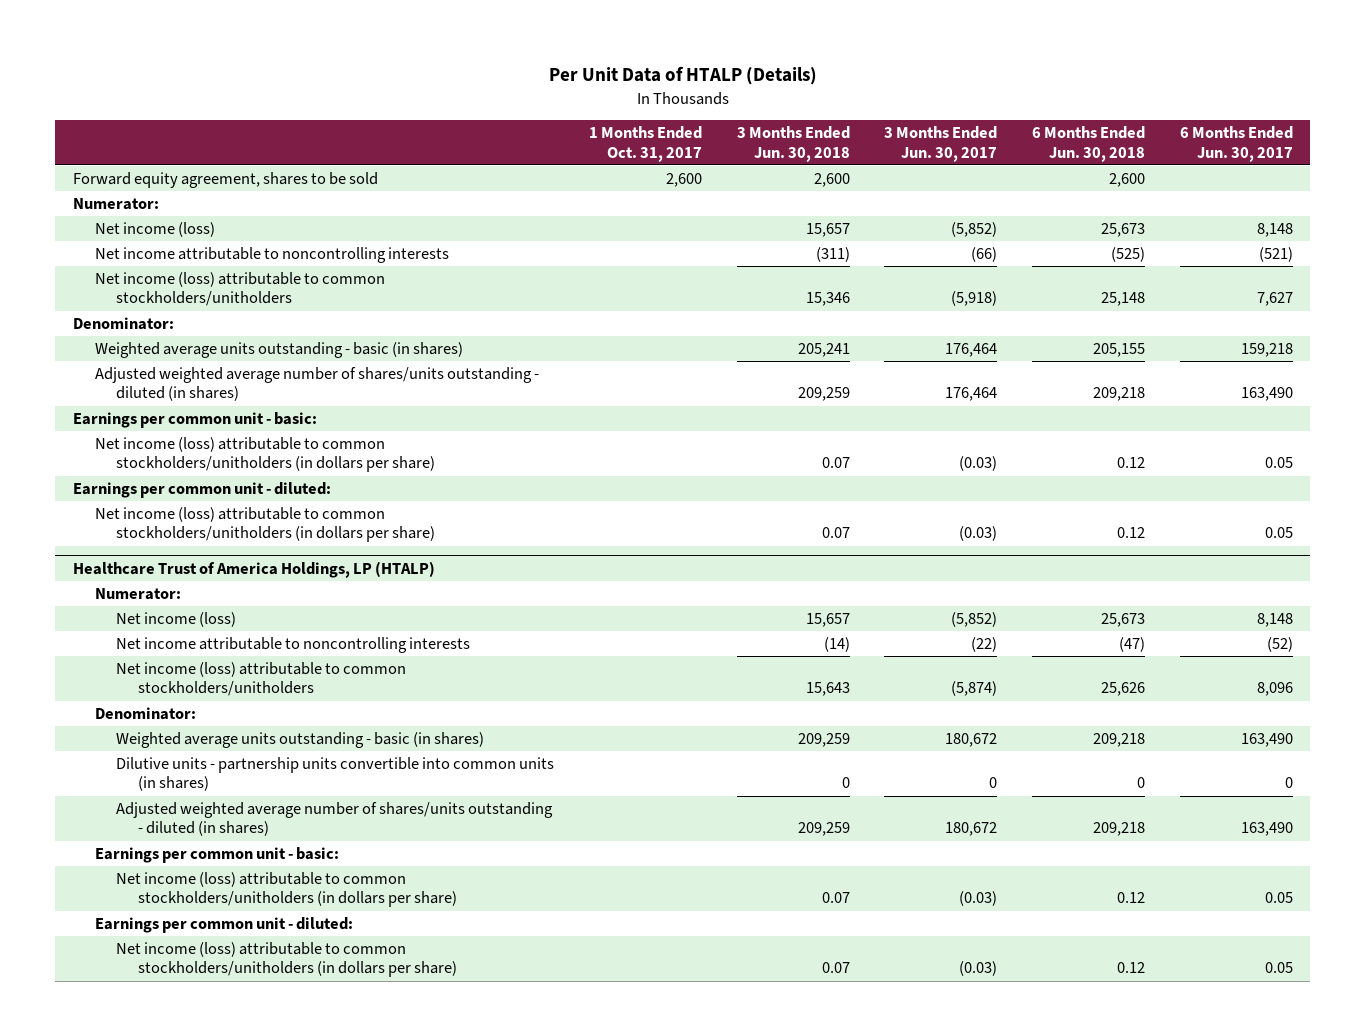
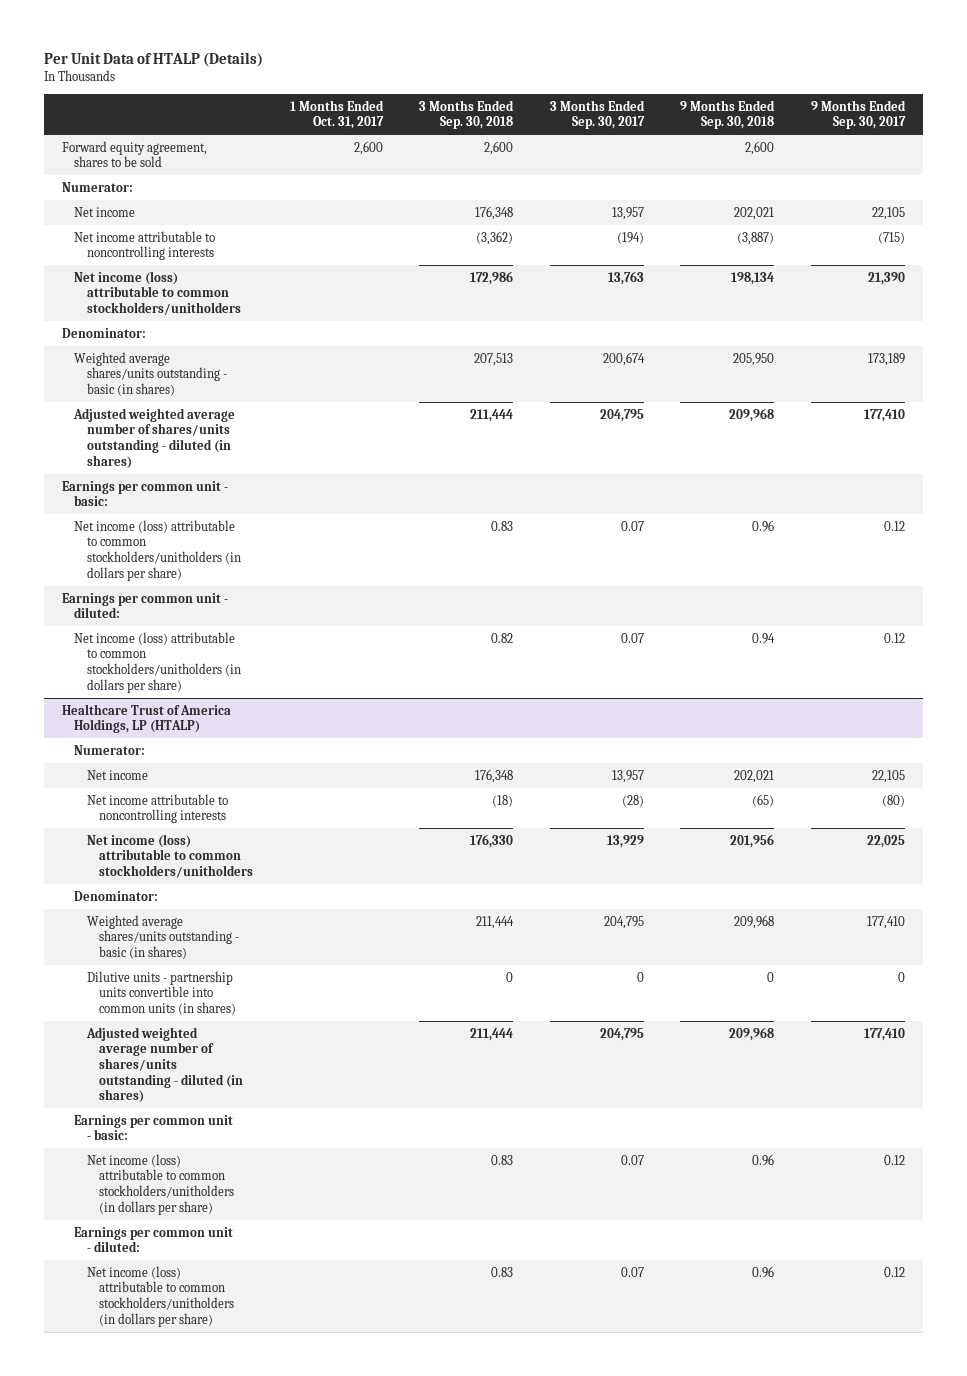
[736,126,850,162] 3 Months Ended Jun. 30, 2018 -> none
[884,126,998,162] 3 Months Ended Jun. 30, 2017 -> none
[1032,126,1146,162] 6 Months Ended Jun. 30, 2018 -> none
[1179,126,1293,162] 6 Months Ended Jun. 30, 2017 -> none
none -> [419,99,515,130] 3 Months Ended Sep. 30, 2018
none -> [549,99,645,130] 3 Months Ended Sep. 30, 2017
none -> [680,99,776,130] 9 Months Ended Sep. 30, 2018
none -> [810,99,906,130] 9 Months Ended Sep. 30, 2017
[94,222,215,238] Net income (loss) -> [74,206,136,217] Net income
[94,342,463,359] Weighted average units outstanding - basic (in shares) -> [74,351,227,396] Weighted average shares/units outstanding - basic (in shares)
[116,612,237,628] Net income (loss) -> [86,769,148,780] Net income
[116,732,485,749] Weighted average units outstanding - basic (in shares) -> [86,914,240,959] Weighted average shares/units outstanding - basic (in shares)

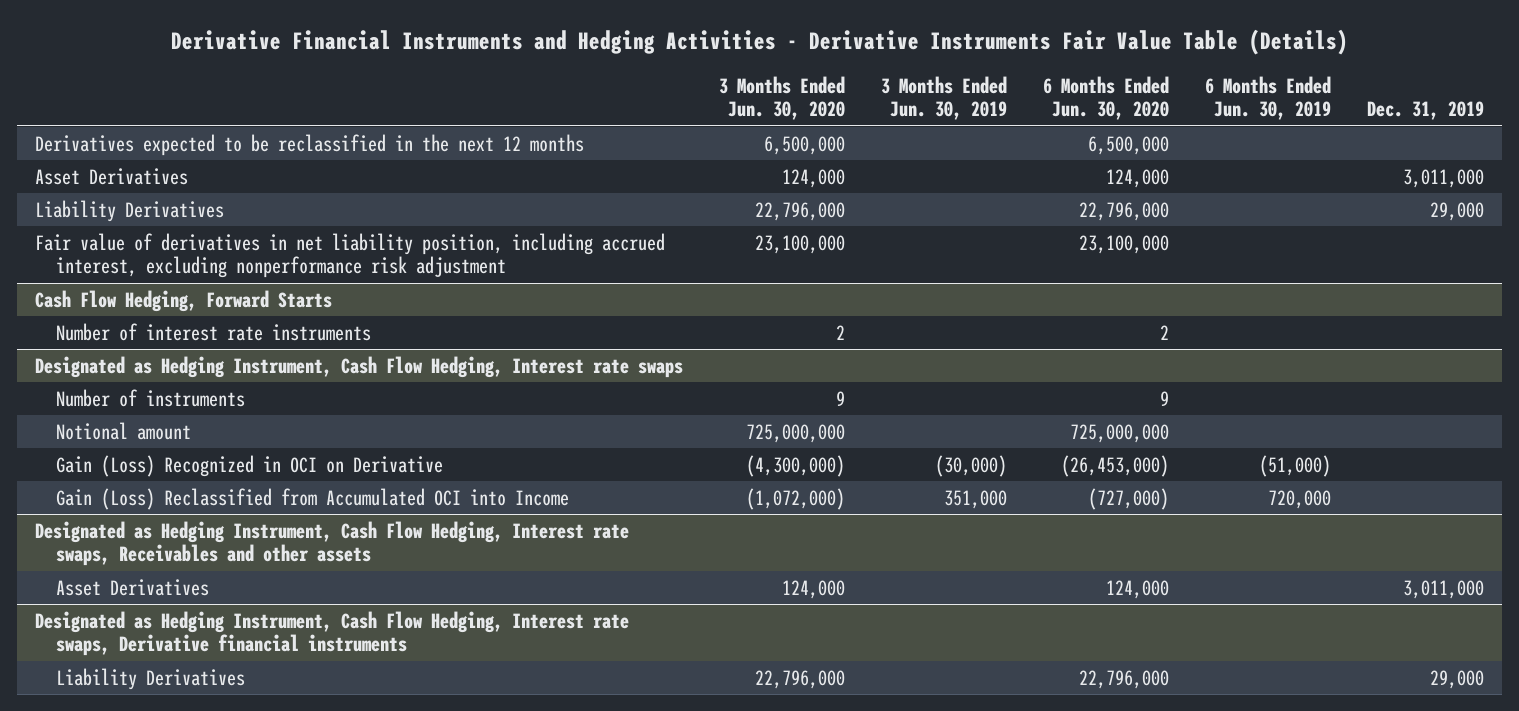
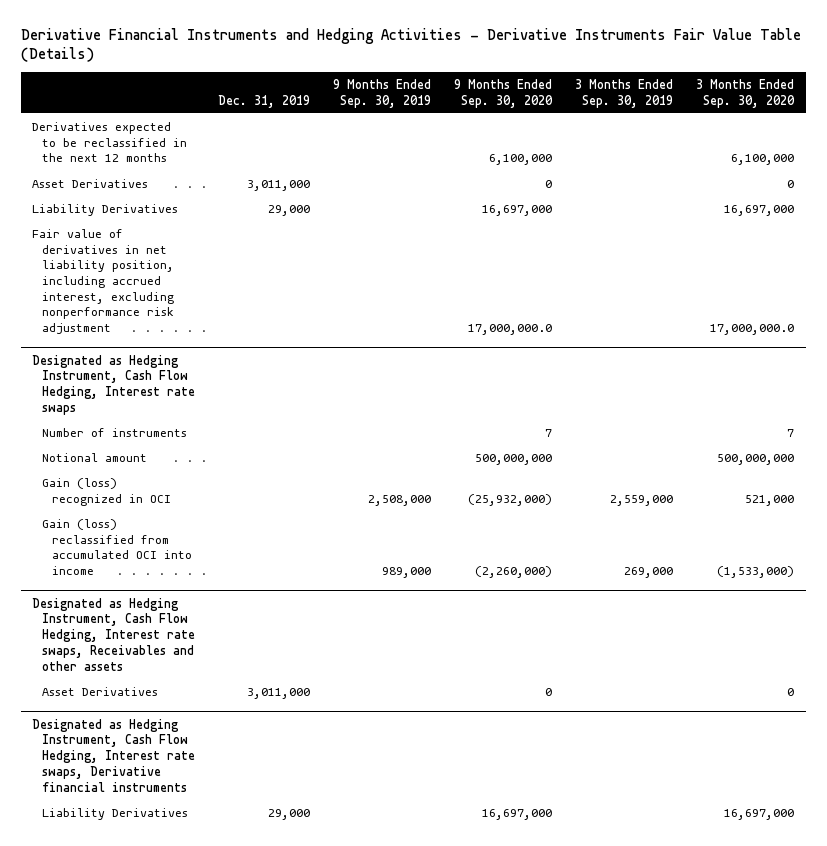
[719,75,846,121] 3 Months Ended Jun. 30, 2020 -> none
[881,75,1008,121] 3 Months Ended Jun. 30, 2019 -> none
[1043,75,1170,121] 6 Months Ended Jun. 30, 2020 -> none
[1205,75,1332,121] 6 Months Ended Jun. 30, 2019 -> none
none -> [333,78,432,108] 9 Months Ended Sep. 30, 2019
none -> [454,78,554,108] 9 Months Ended Sep. 30, 2020
none -> [575,78,674,108] 3 Months Ended Sep. 30, 2019
none -> [696,78,796,108] 3 Months Ended Sep. 30, 2020
[35,289,333,312] Cash Flow Hedging, Forward Starts -> none
[55,322,371,341] Number of interest rate instruments -> none
[55,454,443,477] Gain (Loss) Recognized in OCI on Derivative -> [42,477,171,506] Gain (loss) recognized in OCI
[55,487,569,510] Gain (Loss) Reclassified from Accumulated OCI into Income -> [42,518,192,575] Gain (loss) reclassified from accumulated OCI into income

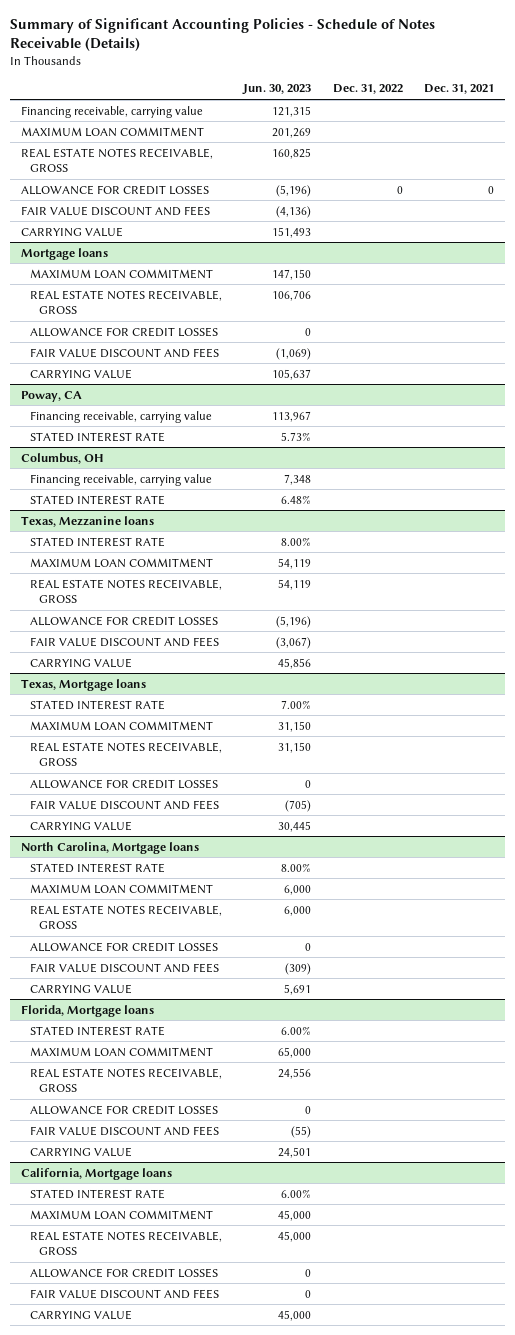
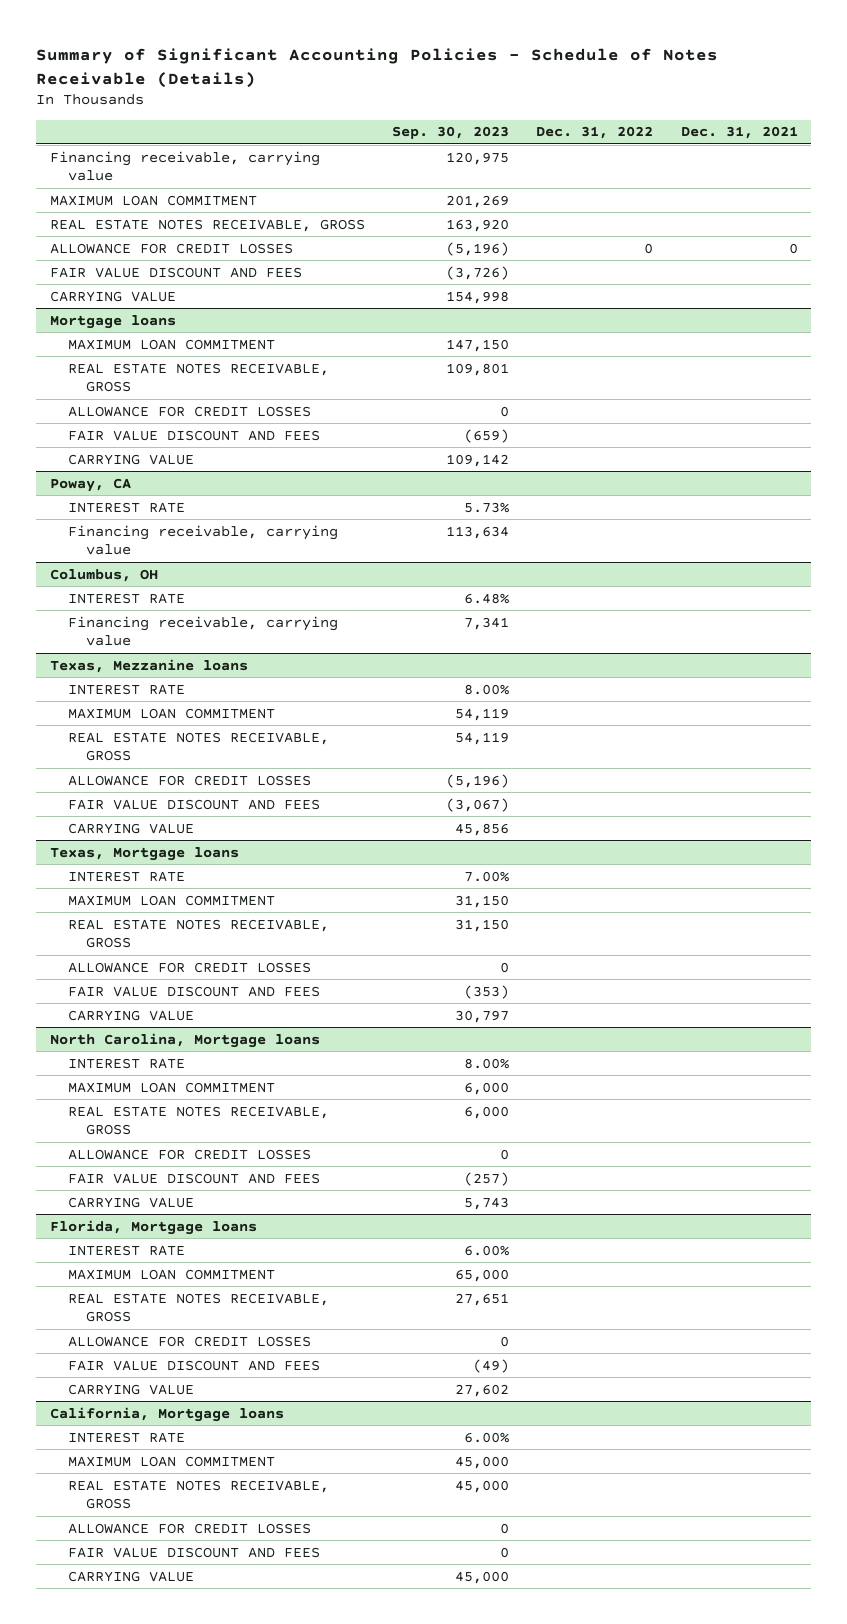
[242,84,312,96] Jun. 30, 2023 -> none
none -> [392,126,510,140] Sep. 30, 2023
none -> [67,501,185,513] INTEREST RATE
[29,431,165,442] STATED INTEREST RATE -> none
none -> [67,592,185,604] INTEREST RATE
[29,494,165,505] STATED INTEREST RATE -> none
[29,536,165,547] STATED INTEREST RATE -> [67,683,185,695] INTEREST RATE
[29,699,165,710] STATED INTEREST RATE -> [67,870,185,882] INTEREST RATE
[29,862,165,873] STATED INTEREST RATE -> [67,1057,185,1069] INTEREST RATE
[29,1025,165,1036] STATED INTEREST RATE -> [67,1244,185,1256] INTEREST RATE
[29,1188,165,1199] STATED INTEREST RATE -> [67,1431,185,1443] INTEREST RATE

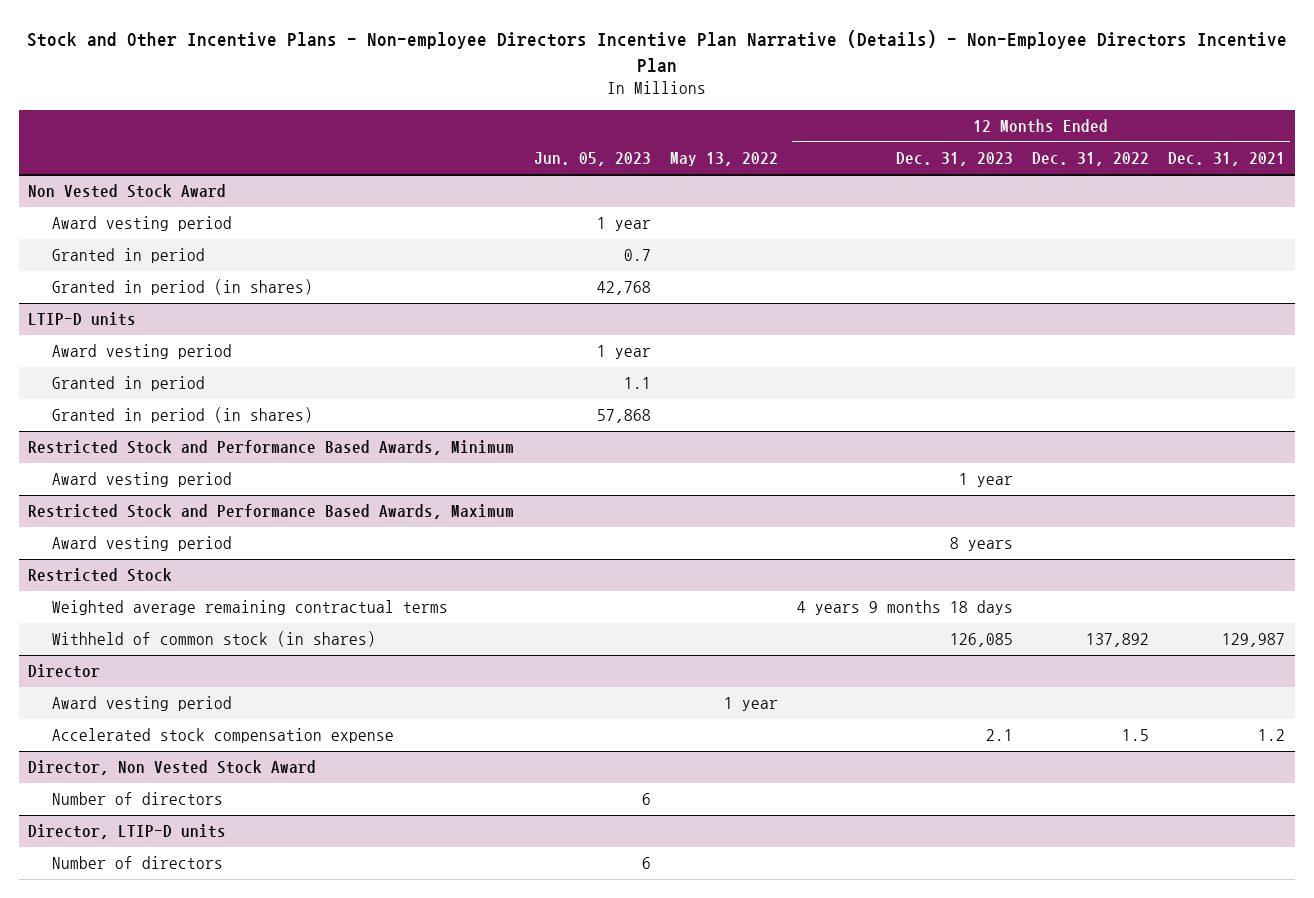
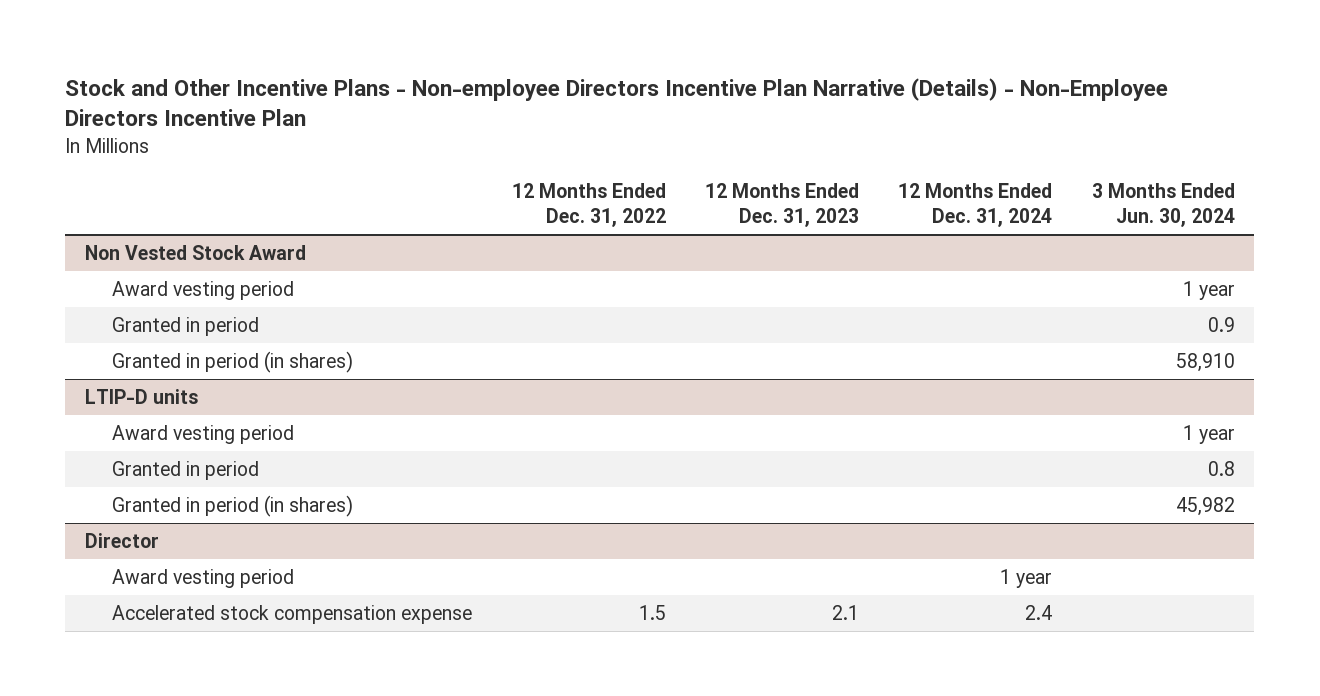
[533,152,651,167] Jun. 05, 2023 -> none
[669,152,778,167] May 13, 2022 -> none
[1168,152,1286,167] Dec. 31, 2021 -> none
none -> [898,182,1053,228] 12 Months Ended Dec. 31, 2024
none -> [1091,182,1235,228] 3 Months Ended Jun. 30, 2024
[28,440,515,456] Restricted Stock and Performance Based Awards, Minimum -> none
[52,472,233,488] Award vesting period -> none
[28,504,515,520] Restricted Stock and Performance Based Awards, Maximum -> none
[52,536,233,552] Award vesting period -> none
[28,568,173,583] Restricted Stock -> none
[52,600,449,616] Weighted average remaining contractual terms -> none
[52,631,377,648] Withheld of common stock (in shares) -> none
[28,760,317,776] Director, Non Vested Stock Award -> none
[52,792,224,806] Number of directors -> none
[28,824,227,840] Director, LTIP-D units -> none
[52,856,224,870] Number of directors -> none

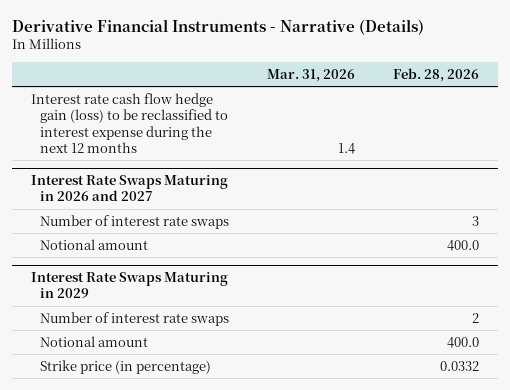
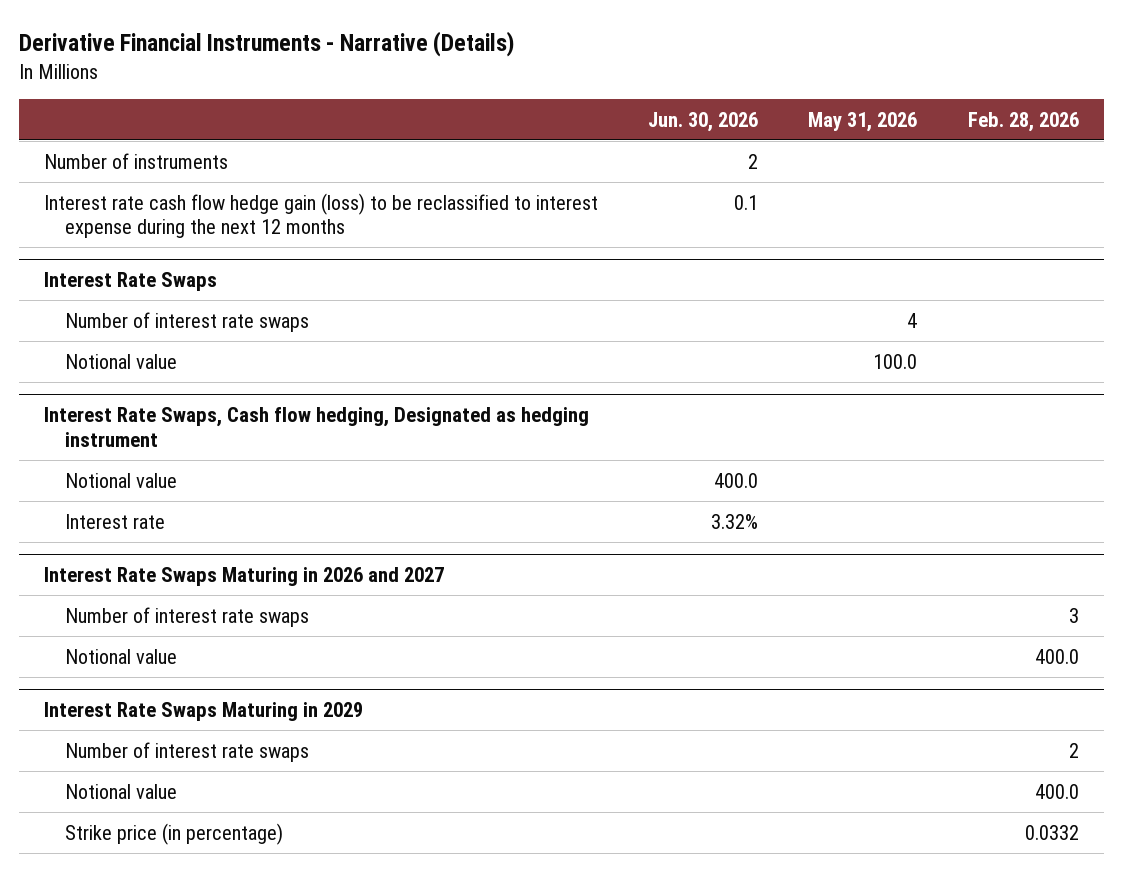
[267,69,356,83] Mar. 31, 2026 -> none
none -> [648,111,759,132] Jun. 30, 2026
none -> [808,111,918,132] May 31, 2026
none -> [44,152,229,169] Number of instruments
none -> [44,271,218,291] Interest Rate Swaps
none -> [65,311,310,332] Number of interest rate swaps
none -> [65,353,178,369] Notional value
none -> [44,406,590,447] Interest Rate Swaps, Cash flow hedging, Designated as hedging instrument
none -> [65,472,178,488] Notional value
none -> [65,513,166,529] Interest rate
[40,238,149,250] Notional amount -> [65,648,178,664] Notional value
[40,335,149,347] Notional amount -> [65,783,178,799] Notional value

